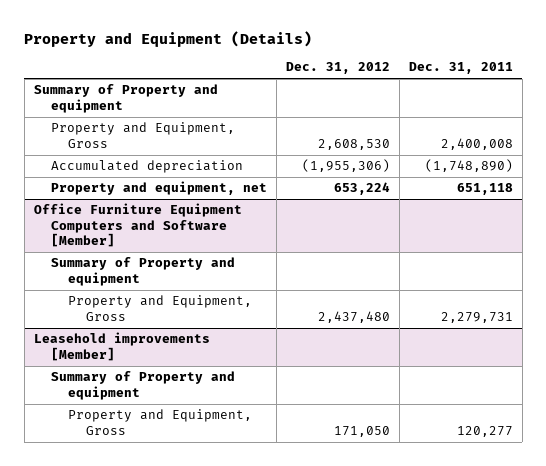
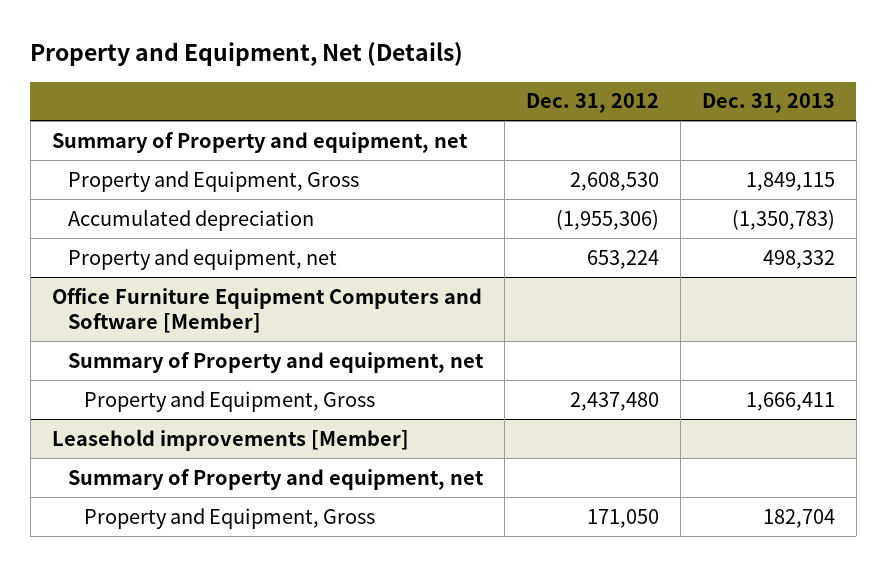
[24,30,313,47] Property and Equipment (Details) -> [30,42,464,67] Property and Equipment, Net (Details)
[408,62,513,75] Dec. 31, 2011 -> none
none -> [701,93,835,114] Dec. 31, 2013
[33,84,218,113] Summary of Property and equipment -> [51,131,468,153] Summary of Property and equipment, net
[50,257,235,286] Summary of Property and equipment -> [67,351,484,373] Summary of Property and equipment, net
[50,371,235,400] Summary of Property and equipment -> [67,468,484,490] Summary of Property and equipment, net

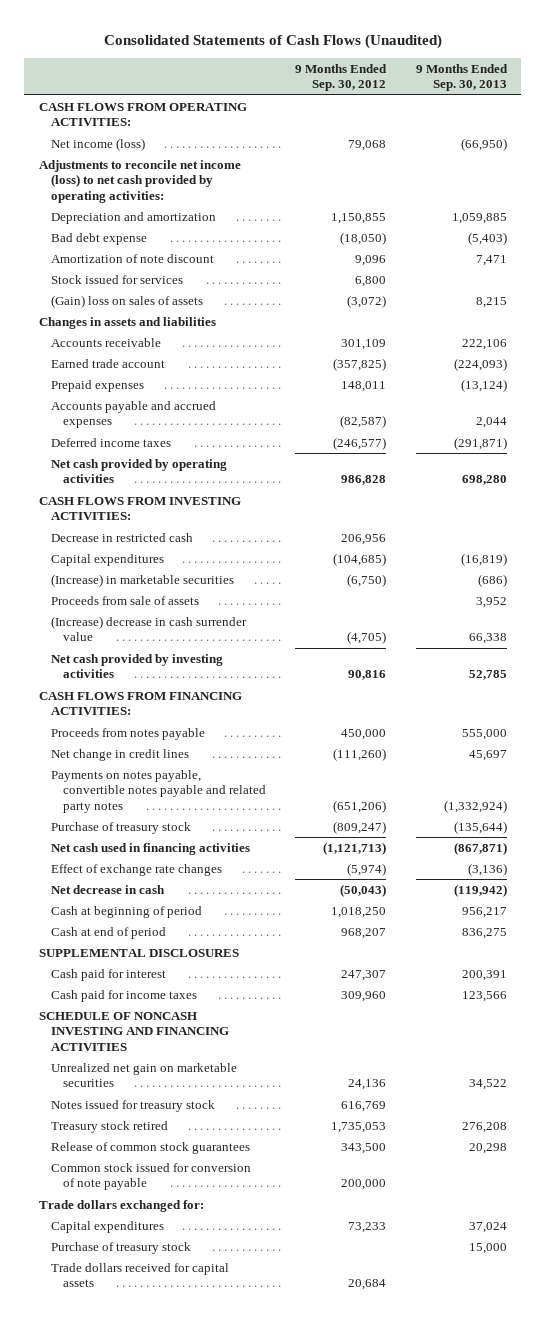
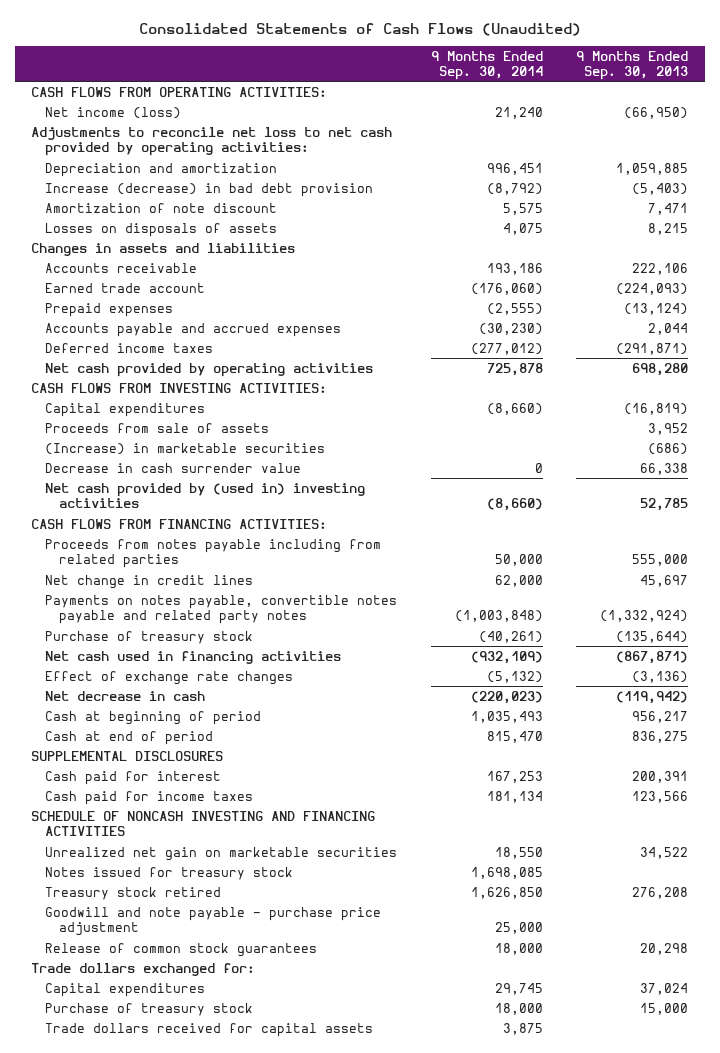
[295,63,388,92] 9 Months Ended Sep. 30, 2012 -> none
none -> [430,50,543,80] 9 Months Ended Sep. 30, 2014
[38,159,241,203] Adjustments to reconcile net income (loss) to net cash provided by operating activities: -> [31,126,393,157] Adjustments to reconcile net loss to net cash provided by operating activities:
[50,232,147,245] Bad debt expense -> [45,182,374,197] Increase (decrease) in bad debt provision
[50,274,183,284] Stock issued for services -> none
[50,294,203,308] (Gain) loss on sales of assets -> [45,222,278,237] Losses on disposals of assets
[50,532,193,542] Decrease in restricted cash -> none
[50,573,234,587] (Increase) in marketable securities -> [45,442,326,455] (Increase) in marketable securities
[50,615,247,642] (Increase) decrease in cash surrender value -> [45,462,302,473] Decrease in cash surrender value
[50,653,223,679] Net cash provided by investing activities -> [45,482,366,509] Net cash provided by (used in) investing activities
[50,727,205,740] Proceeds from notes payable -> [45,538,382,569] Proceeds from notes payable including from related parties
none -> [45,906,382,937] Goodwill and note payable - purchase price adjustment
[50,1162,251,1191] Common stock issued for conversion of note payable -> none

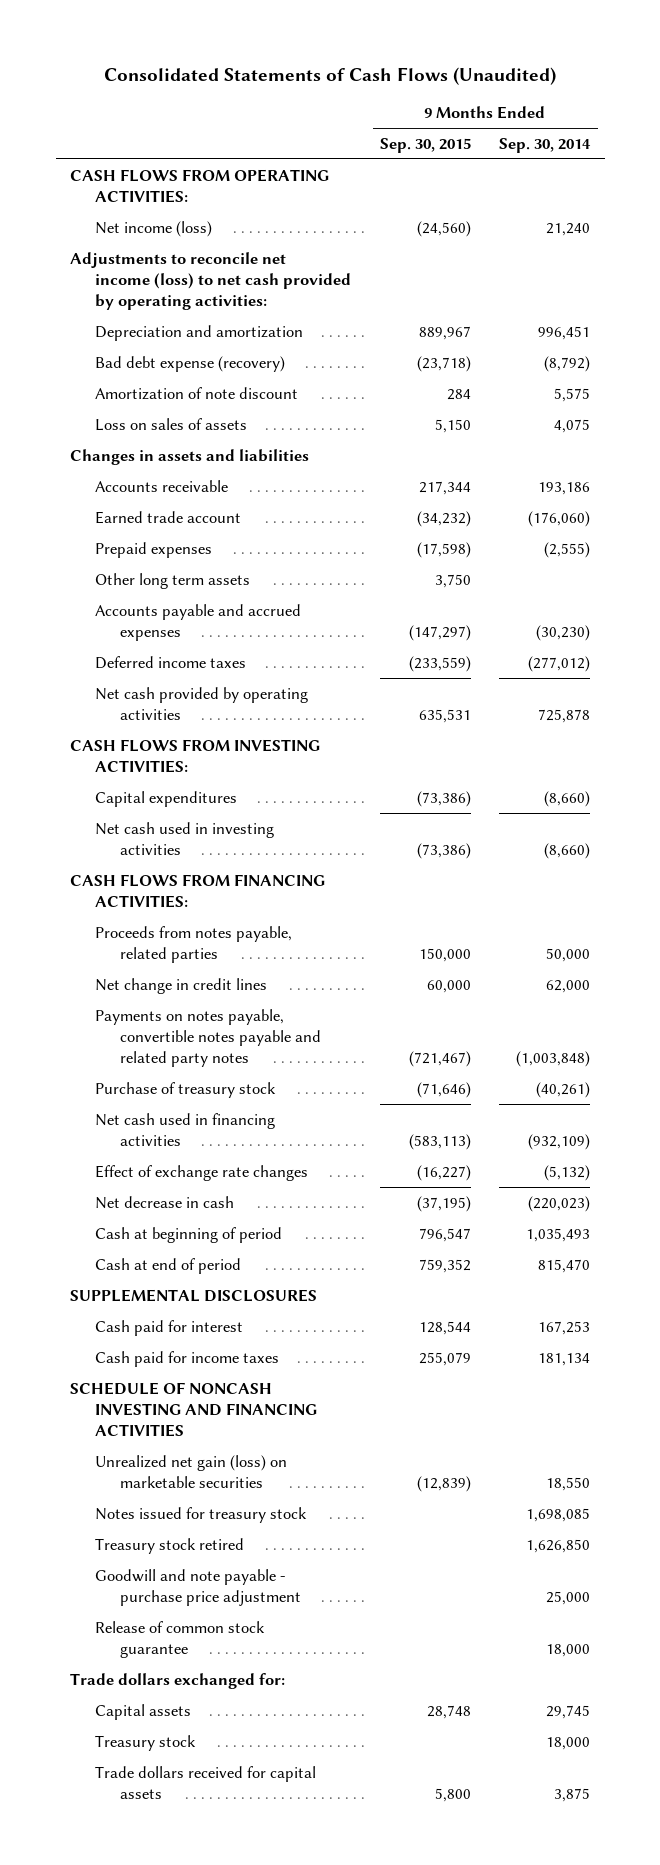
[576,50,689,80] 9 Months Ended Sep. 30, 2013 -> none
none -> [379,137,471,153] Sep. 30, 2015
[31,126,393,157] Adjustments to reconcile net loss to net cash provided by operating activities: -> [70,251,352,311] Adjustments to reconcile net income (loss) to net cash provided by operating activities:
[45,182,374,197] Increase (decrease) in bad debt provision -> [95,355,286,372] Bad debt expense (recovery)
[45,222,278,237] Losses on disposals of assets -> [95,417,248,431] Loss on sales of assets
none -> [95,572,251,589] Other long term assets
[45,422,270,433] Proceeds from sale of assets -> none
[45,442,326,455] (Increase) in marketable securities -> none
[45,462,302,473] Decrease in cash surrender value -> none
[45,482,366,509] Net cash provided by (used in) investing activities -> [95,821,275,855] Net cash used in investing activities
[45,538,382,569] Proceeds from notes payable including from related parties -> [95,925,293,963] Proceeds from notes payable, related parties
[45,846,398,861] Unrealized net gain on marketable securities -> [95,1454,288,1488] Unrealized net gain (loss) on marketable securities
[45,942,318,957] Release of common stock guarantees -> [95,1620,266,1658] Release of common stock guarantee
[45,982,206,997] Capital expenditures -> [95,1703,192,1720] Capital assets
[45,1002,254,1016] Purchase of treasury stock -> [95,1734,197,1751] Treasury stock

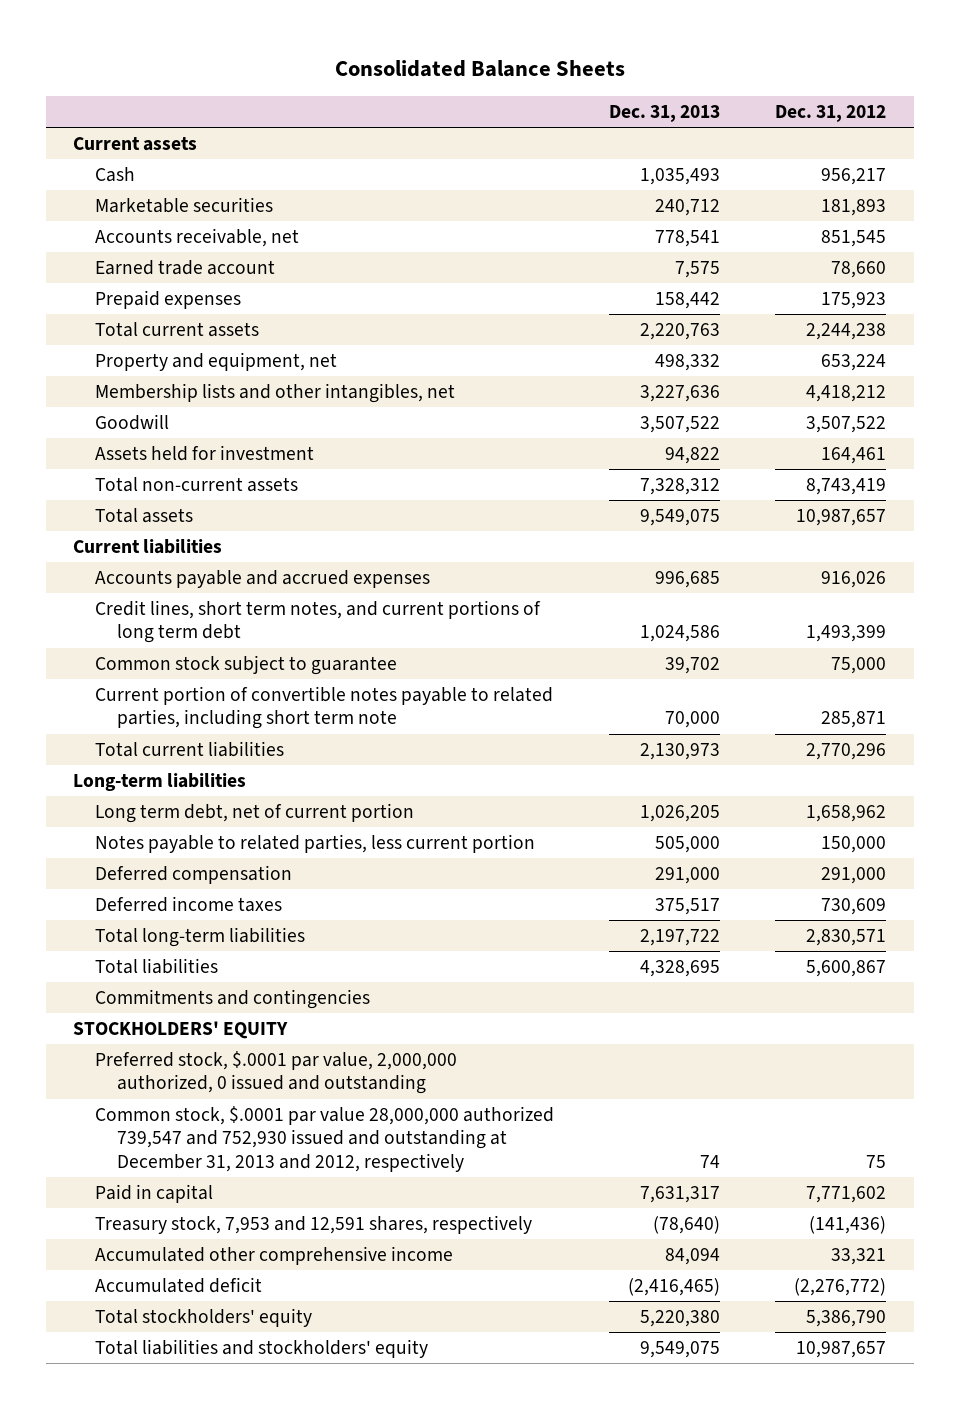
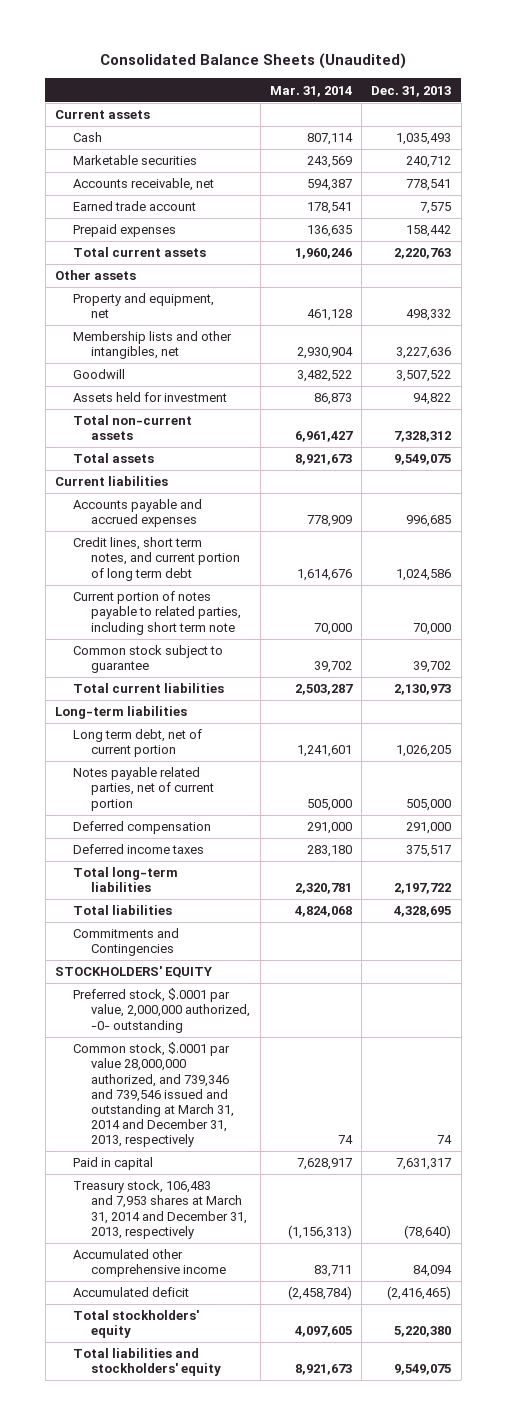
[334,60,625,78] Consolidated Balance Sheets -> [100,53,407,70] Consolidated Balance Sheets (Unaudited)
[775,105,887,123] Dec. 31, 2012 -> none
none -> [269,85,352,97] Mar. 31, 2014
none -> [54,270,136,281] Other assets
[95,600,542,644] Credit lines, short term notes, and current portions of long term debt -> [73,537,241,581] Credit lines, short term notes, and current portion of long term debt
none -> [73,591,242,635] Current portion of notes payable to related parties, including short term note
[95,686,554,730] Current portion of convertible notes payable to related parties, including short term note -> none
[95,834,536,854] Notes payable to related parties, less current portion -> [73,767,215,811] Notes payable related parties, net of current portion
[95,989,371,1010] Commitments and contingencies -> [73,928,180,957] Commitments and Contingencies
[95,1051,458,1095] Preferred stock, $.0001 par value, 2,000,000 authorized, 0 issued and outstanding -> [73,988,251,1033] Preferred stock, $.0001 par value, 2,000,000 authorized, -0- outstanding
[95,1106,555,1172] Common stock, $.0001 par value 28,000,000 authorized 739,547 and 752,930 issued and outstanding at December 31, 2013 and 2012, respectively -> [73,1042,235,1148] Common stock, $.0001 par value 28,000,000 authorized, and 739,346 and 739,546 issued and outstanding at March 31, 2014 and December 31, 2013, respectively
[95,1215,533,1235] Treasury stock, 7,953 and 12,591 shares, respectively -> [73,1180,248,1239] Treasury stock, 106,483 and 7,953 shares at March 31, 2014 and December 31, 2013, respectively

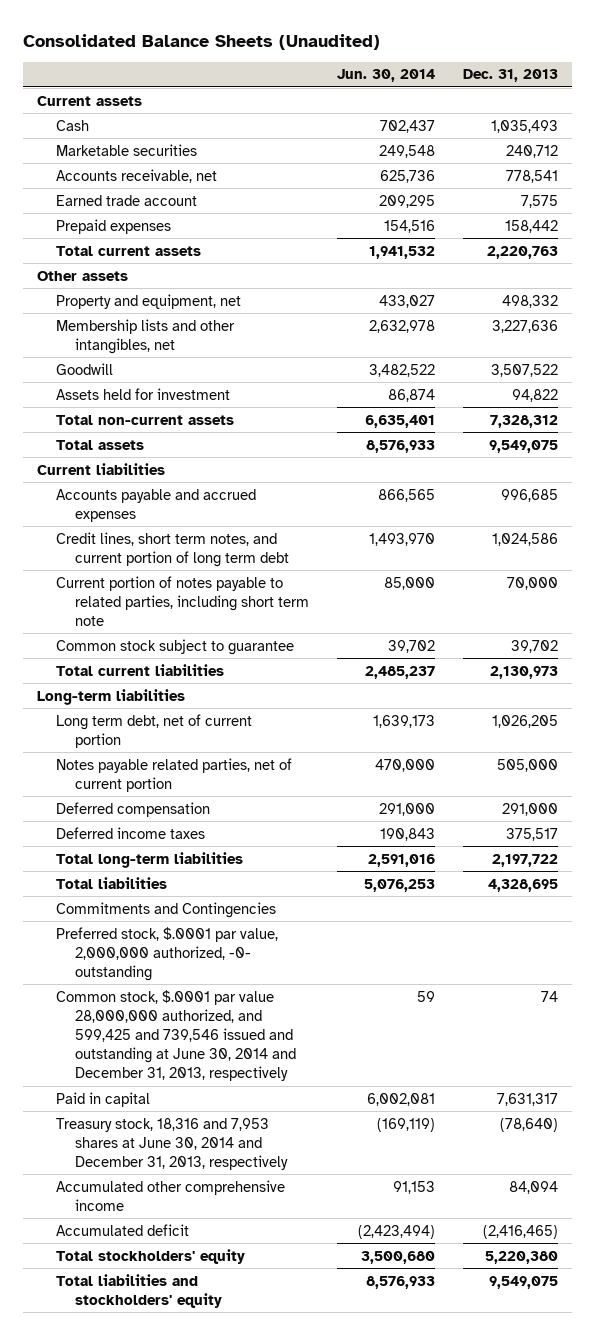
[269,85,352,97] Mar. 31, 2014 -> none
none -> [336,69,435,83] Jun. 30, 2014
[54,966,212,979] STOCKHOLDERS' EQUITY -> none
[73,1042,235,1148] Common stock, $.0001 par value 28,000,000 authorized, and 739,346 and 739,546 issued and outstanding at March 31, 2014 and December 31, 2013, respectively -> [56,989,297,1082] Common stock, $.0001 par value 28,000,000 authorized, and 599,425 and 739,546 issued and outstanding at June 30, 2014 and December 31, 2013, respectively
[73,1180,248,1239] Treasury stock, 106,483 and 7,953 shares at March 31, 2014 and December 31, 2013, respectively -> [56,1117,289,1170] Treasury stock, 18,316 and 7,953 shares at June 30, 2014 and December 31, 2013, respectively

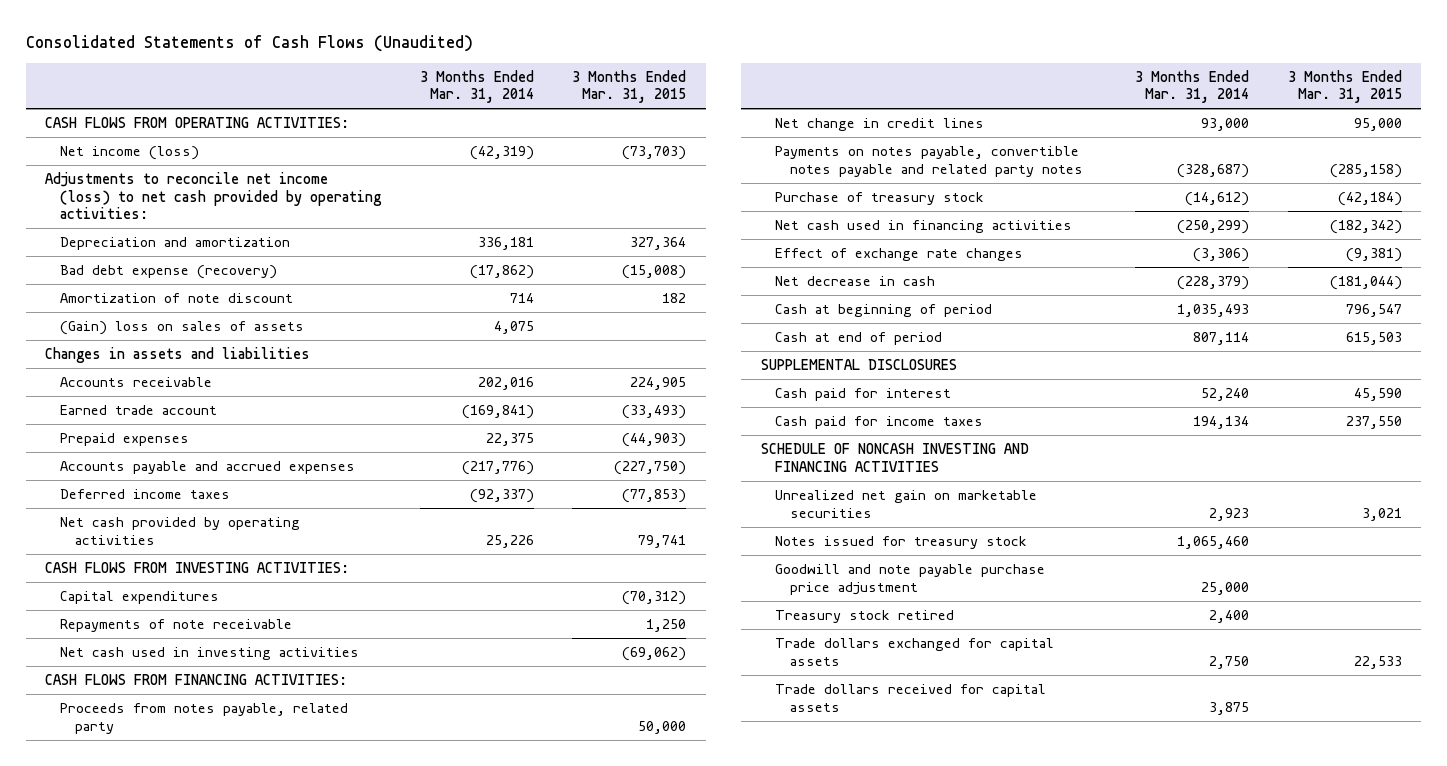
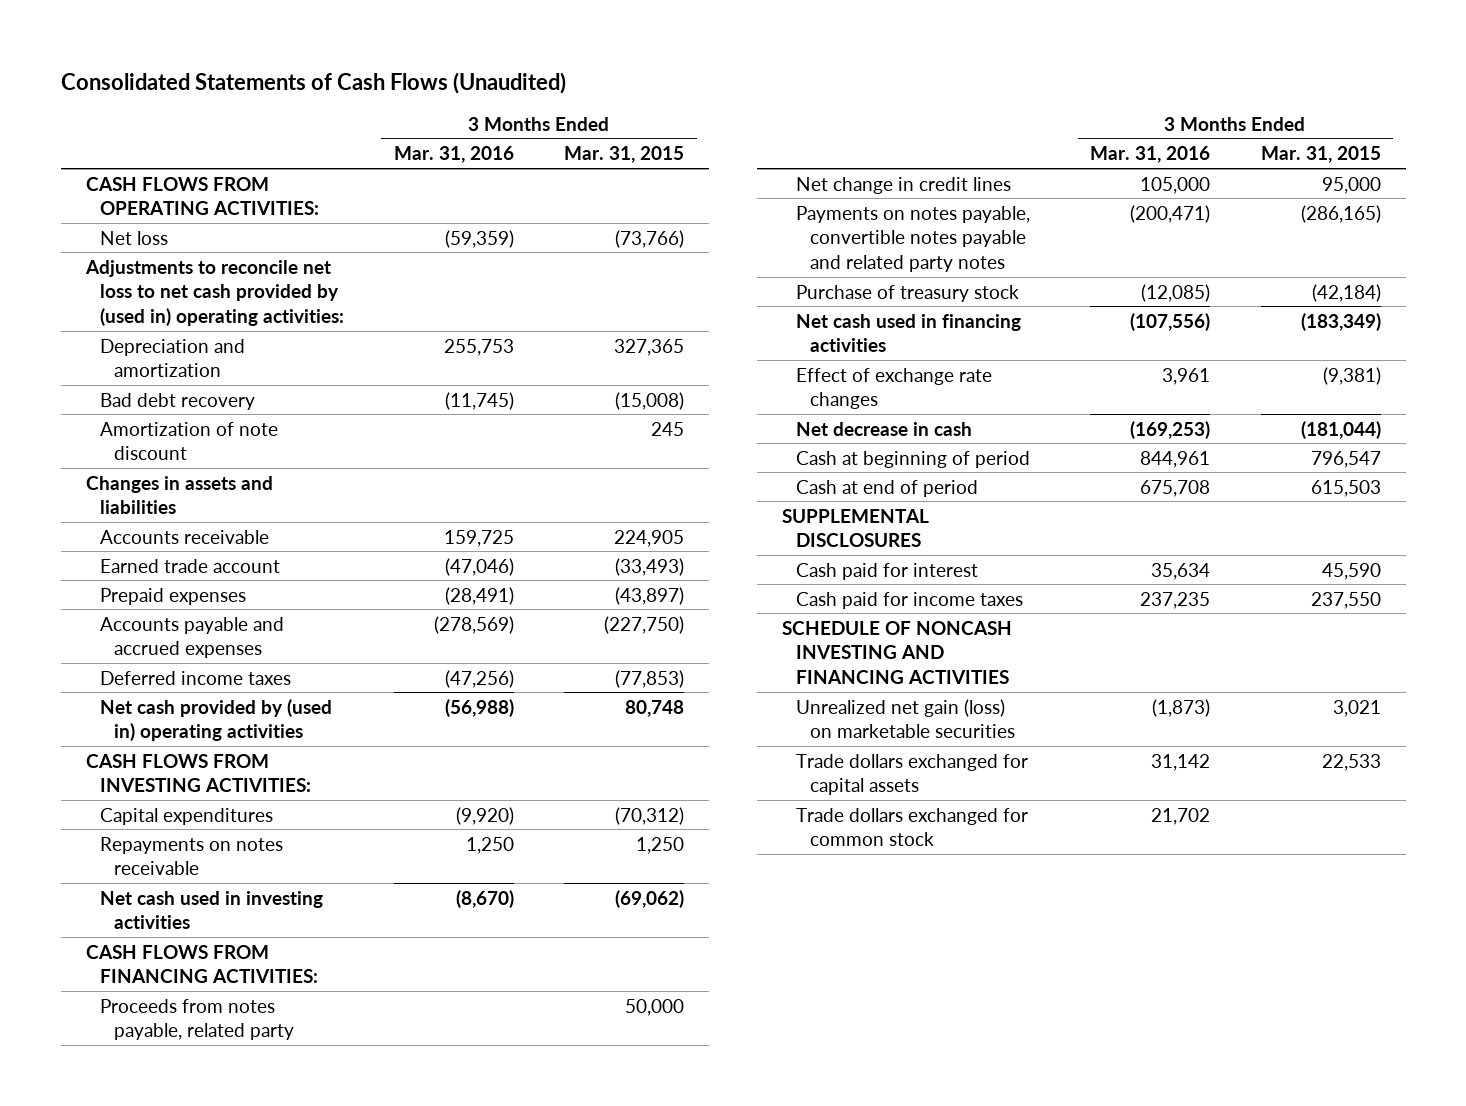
[419,69,534,104] 3 Months Ended Mar. 31, 2014 -> none
none -> [393,146,514,164] Mar. 31, 2016
[60,320,305,335] (Gain) loss on sales of assets -> none
[60,145,200,160] Net income (loss) -> [99,230,168,245] Net loss
[622,145,687,160] (73,703) -> [615,229,685,248] (73,766)
[45,171,383,220] Adjustments to reconcile net income (loss) to net cash provided by operating activities: -> [84,259,344,326] Adjustments to reconcile net loss to net cash provided by (used in) operating activities:
[630,236,687,250] 327,364 -> [614,338,685,356] 327,365
[60,264,278,279] Bad debt expense (recovery) -> [99,392,255,410] Bad debt recovery
[662,292,687,303] 182 -> [651,421,685,436] 245
[622,432,687,447] (44,903) -> [615,586,685,605] (43,897)
[60,516,301,545] Net cash provided by operating activities -> [99,698,332,742] Net cash provided by (used in) operating activities
[638,534,687,548] 79,741 -> [625,699,685,717] 80,748
[60,618,293,632] Repayments of note receivable -> [99,836,283,876] Repayments on notes receivable
[1329,163,1402,178] (285,158) -> [1300,204,1381,223] (286,165)
[1329,219,1402,234] (182,342) -> [1300,312,1381,331] (183,349)
[775,535,1028,549] Notes issued for treasury stock -> none
[775,563,1046,595] Goodwill and note payable purchase price adjustment -> none
[775,609,955,623] Treasury stock retired -> none
[775,489,1038,518] Unrealized net gain on marketable securities -> [796,698,1016,739] Unrealized net gain (loss) on marketable securities
[775,683,1047,712] Trade dollars received for capital assets -> none
none -> [796,807,1029,847] Trade dollars exchanged for common stock

